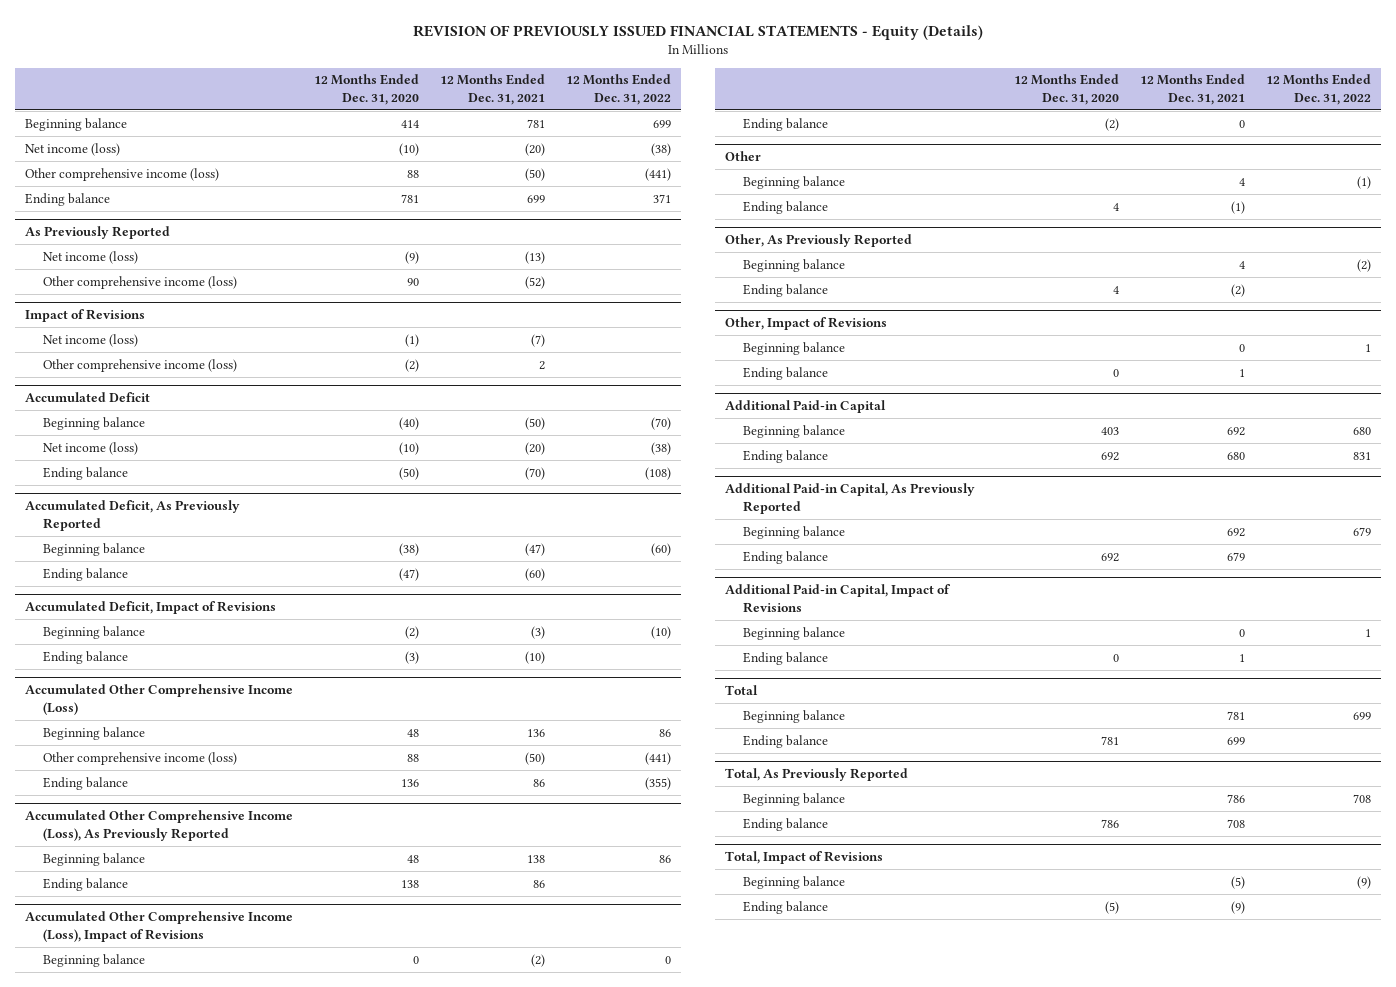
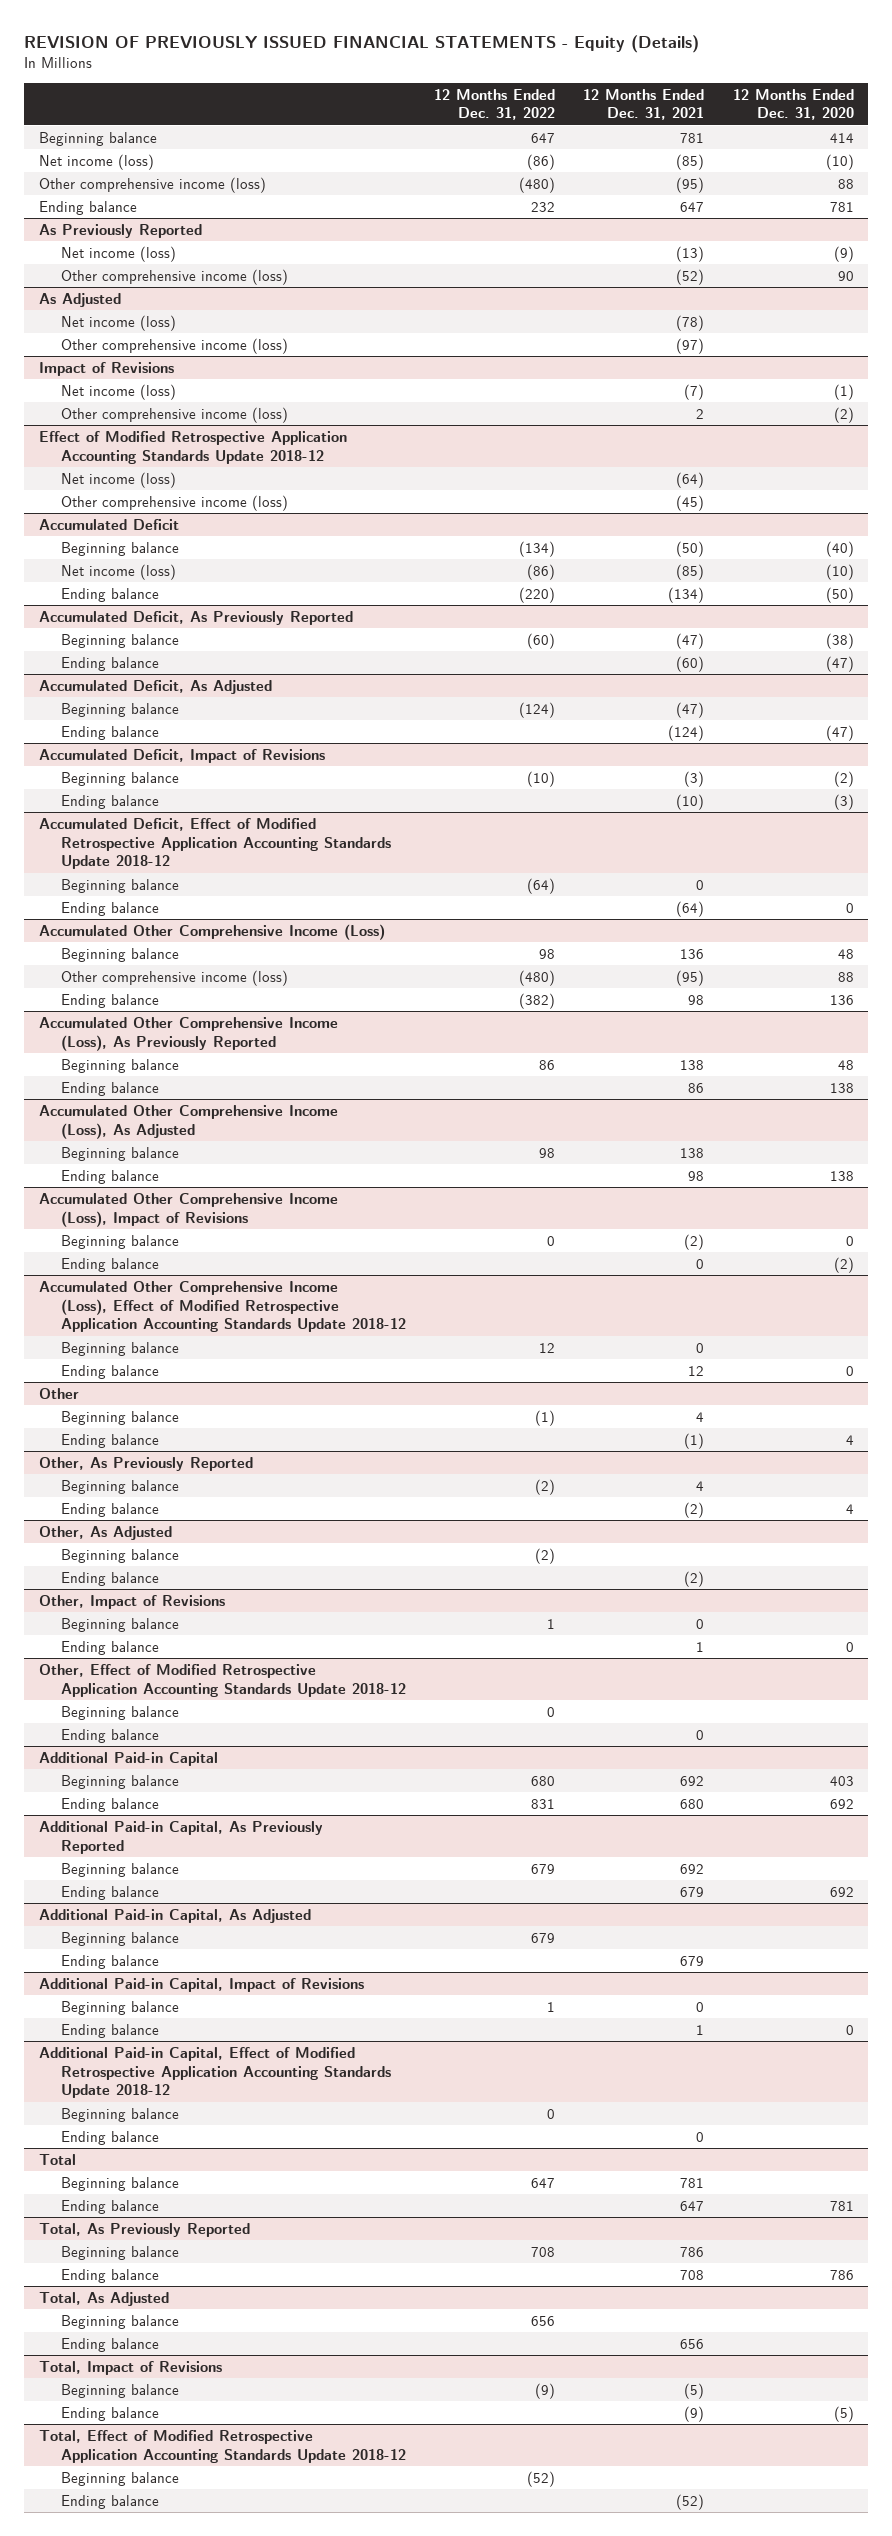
[652,119,671,128] 699 -> [531,132,556,143] 647
[524,142,545,156] (20) -> [676,153,705,170] (85)
[650,142,671,156] (38) -> [527,153,556,170] (86)
[524,167,545,181] (50) -> [676,176,705,193] (95)
[644,167,671,181] (441) -> [519,176,556,193] (480)
[526,194,545,203] 699 -> [680,201,705,212] 647
[652,193,671,203] 371 -> [531,201,556,212] 232
none -> [38,292,121,307] As Adjusted
none -> [60,314,176,331] Net income (loss)
none -> [60,337,288,354] Other comprehensive income (loss)
none -> [38,430,347,464] Effect of Modified Retrospective Application Accounting Standards Update 2018-12
none -> [60,471,176,488] Net income (loss)
none -> [60,494,288,511] Other comprehensive income (loss)
[650,416,671,430] (70) -> [519,540,556,557] (134)
[524,441,545,455] (20) -> [676,563,705,580] (85)
[650,441,671,455] (38) -> [527,563,556,580] (86)
[524,466,545,480] (70) -> [668,586,705,603] (134)
[644,466,671,480] (108) -> [519,586,556,603] (220)
none -> [38,679,272,694] Accumulated Deficit, As Adjusted
none -> [60,702,179,717] Beginning balance
none -> [60,725,159,740] Ending balance
none -> [38,817,391,870] Accumulated Deficit, Effect of Modified Retrospective Application Accounting Standards Update 2018-12
none -> [60,878,179,893] Beginning balance
none -> [60,901,159,916] Ending balance
[658,728,671,737] 86 -> [539,948,556,959] 98
[524,751,545,765] (50) -> [676,969,705,986] (95)
[644,751,671,765] (441) -> [519,969,556,986] (480)
[532,778,545,787] 86 -> [688,994,705,1005] 98
[644,776,671,790] (355) -> [519,992,556,1009] (382)
none -> [38,1104,338,1139] Accumulated Other Comprehensive Income (Loss), As Adjusted
none -> [60,1146,179,1161] Beginning balance
none -> [60,1169,159,1184] Ending balance
none -> [38,1280,406,1333] Accumulated Other Comprehensive Income (Loss), Effect of Modified Retrospective Application Accounting Standards Update 2018-12
none -> [60,1341,179,1356] Beginning balance
none -> [60,1364,159,1379] Ending balance
none -> [38,1525,172,1540] Other, As Adjusted
none -> [60,1548,179,1563] Beginning balance
none -> [60,1571,159,1586] Ending balance
none -> [38,1663,406,1697] Other, Effect of Modified Retrospective Application Accounting Standards Update 2018-12
none -> [60,1705,179,1720] Beginning balance
none -> [60,1728,159,1743] Ending balance
none -> [38,1908,311,1923] Additional Paid-in Capital, As Adjusted
none -> [60,1931,179,1946] Beginning balance
none -> [60,1954,159,1969] Ending balance
none -> [38,2046,391,2099] Additional Paid-in Capital, Effect of Modified Retrospective Application Accounting Standards Update 2018-12
none -> [60,2107,179,2122] Beginning balance
none -> [60,2130,159,2145] Ending balance
[1353,711,1372,720] 699 -> [531,2177,556,2188] 647
[1227,736,1246,745] 699 -> [680,2200,705,2211] 647
none -> [38,2291,169,2306] Total, As Adjusted
none -> [60,2314,179,2329] Beginning balance
none -> [60,2337,159,2352] Ending balance
none -> [38,2429,406,2463] Total, Effect of Modified Retrospective Application Accounting Standards Update 2018-12
none -> [60,2471,179,2486] Beginning balance
none -> [60,2494,159,2509] Ending balance

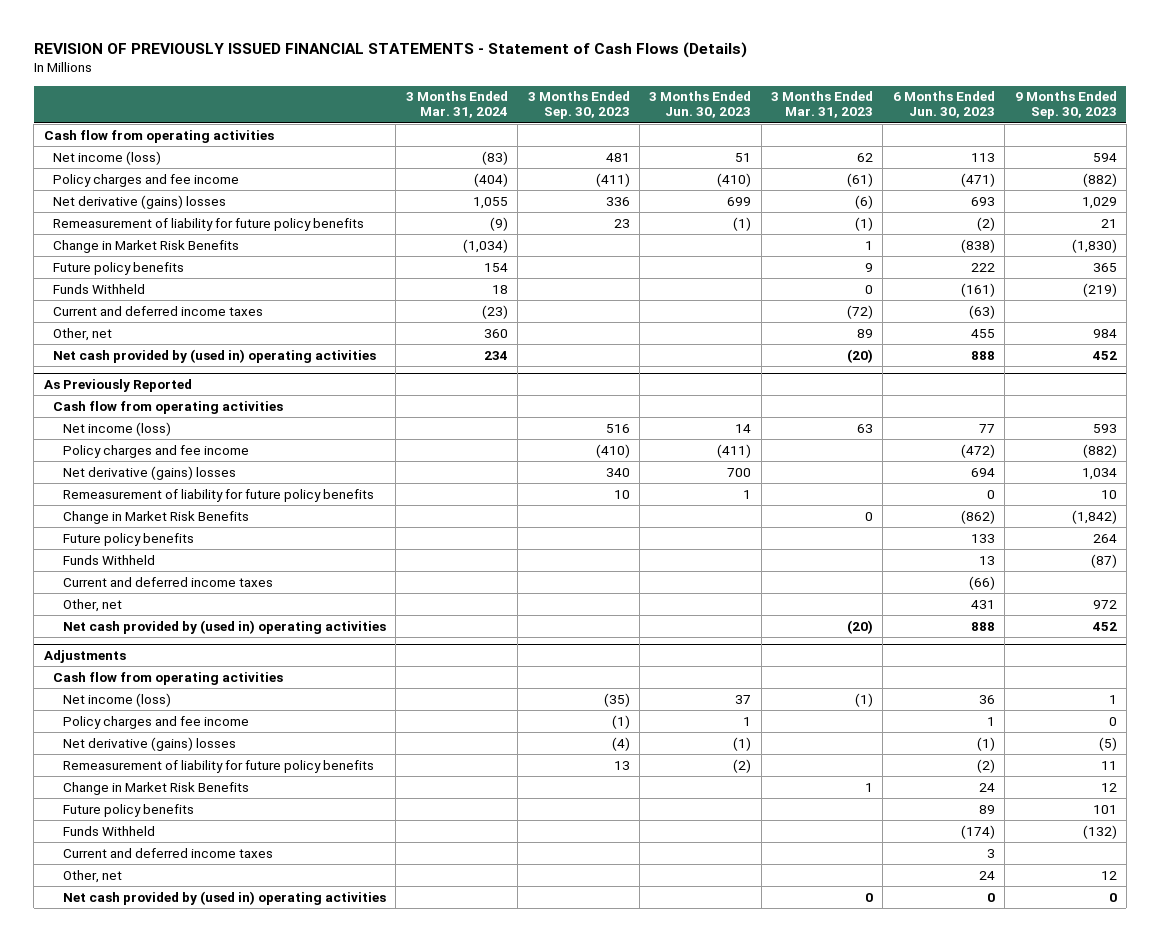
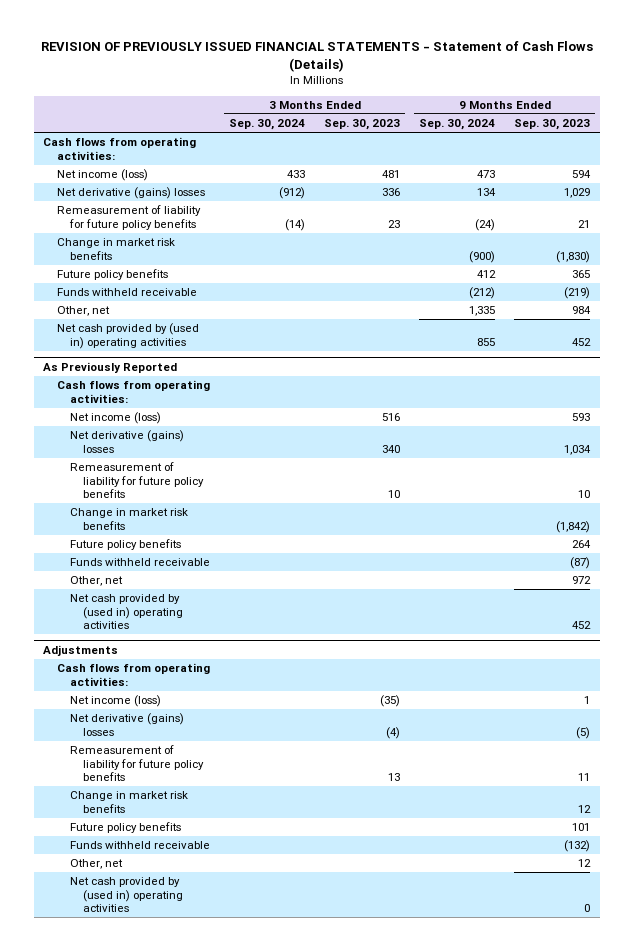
[405,91,508,119] 3 Months Ended Mar. 31, 2024 -> none
[649,91,752,119] 3 Months Ended Jun. 30, 2023 -> none
[771,91,874,119] 3 Months Ended Mar. 31, 2023 -> none
[892,91,995,119] 6 Months Ended Jun. 30, 2023 -> none
none -> [229,118,306,130] Sep. 30, 2024
none -> [419,118,496,130] Sep. 30, 2024
[43,129,274,143] Cash flow from operating activities -> [43,137,197,160] Cash flows from operating activities:
[53,173,240,187] Policy charges and fee income -> none
[53,239,240,253] Change in Market Risk Benefits -> [56,238,175,260] Change in market risk benefits
[53,305,264,316] Current and deferred income taxes -> none
[53,283,146,294] Funds Withheld -> [56,288,197,297] Funds withheld receivable
[53,400,284,414] Cash flow from operating activities -> [56,380,210,403] Cash flows from operating activities:
[63,444,250,458] Policy charges and fee income -> none
[63,510,250,524] Change in Market Risk Benefits -> [70,508,189,530] Change in market risk benefits
[63,576,274,587] Current and deferred income taxes -> none
[63,554,156,565] Funds Withheld -> [70,558,211,567] Funds withheld receivable
[53,671,284,685] Cash flow from operating activities -> [56,663,210,686] Cash flows from operating activities:
[63,715,250,729] Policy charges and fee income -> none
[63,781,250,795] Change in Market Risk Benefits -> [70,791,189,813] Change in market risk benefits
[63,847,274,858] Current and deferred income taxes -> none
[63,825,156,836] Funds Withheld -> [70,841,211,850] Funds withheld receivable

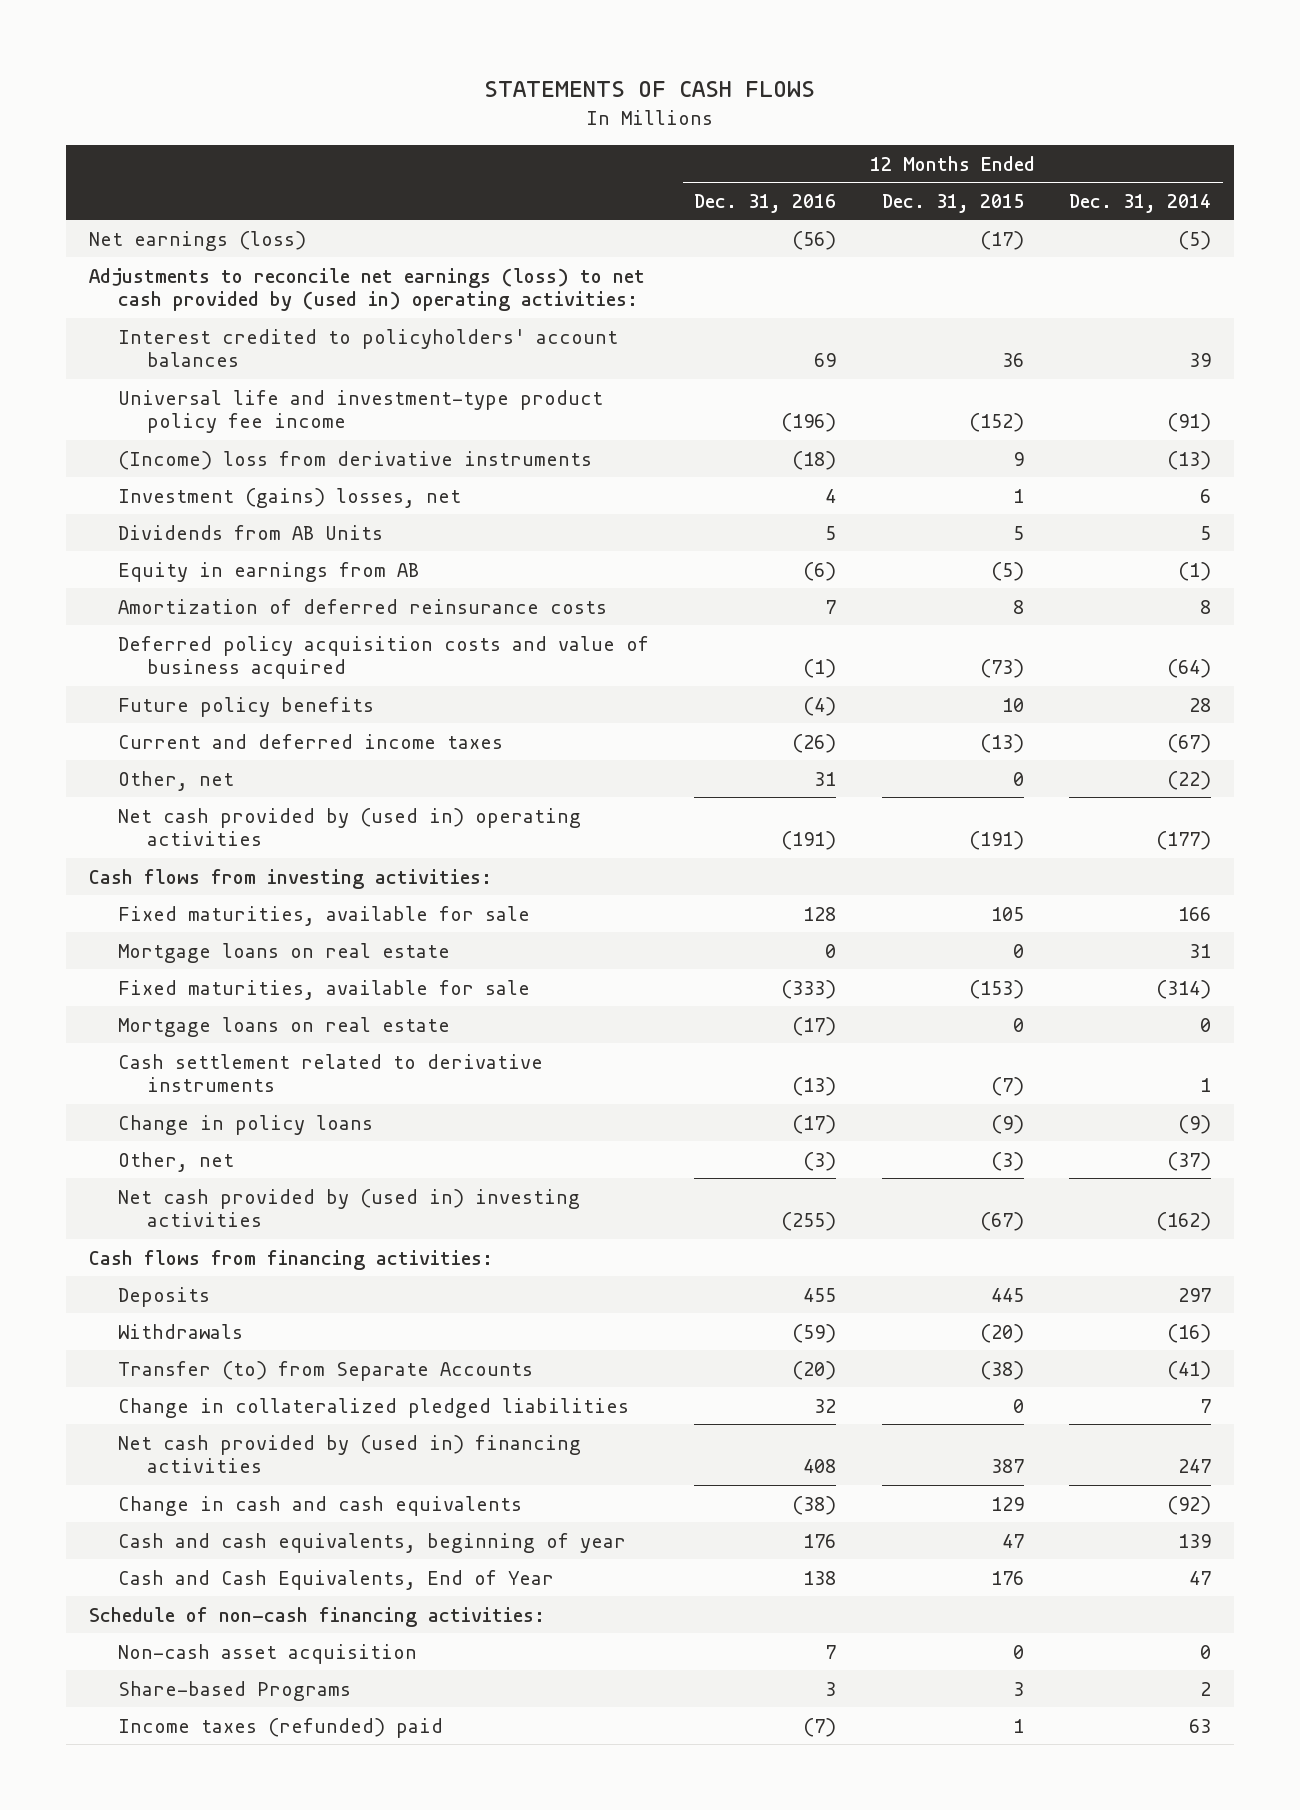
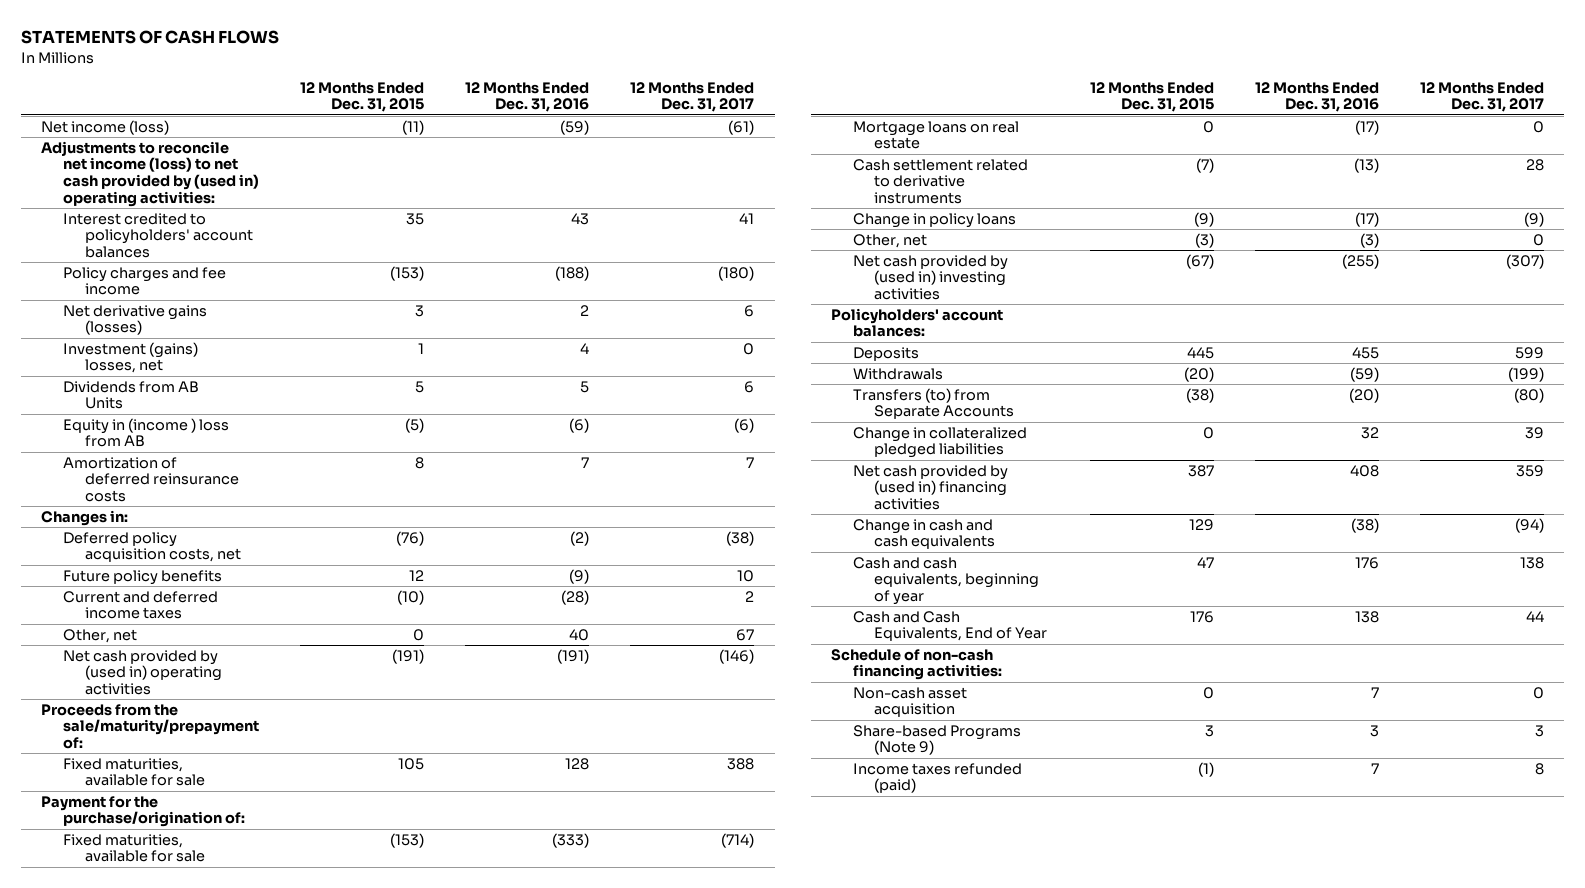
[1069,193,1212,213] Dec. 31, 2014 -> none
none -> [630,81,755,113] 12 Months Ended Dec. 31, 2017
[88,230,306,251] Net earnings (loss) -> [41,119,170,135] Net income (loss)
[792,230,837,250] (56) -> [560,119,590,135] (59)
[979,230,1024,250] (17) -> [402,119,425,135] (11)
[88,267,645,311] Adjustments to reconcile net earnings (loss) to net cash provided by (used in) operating activities: -> [41,140,260,207] Adjustments to reconcile net income (loss) to net cash provided by (used in) operating activities:
[814,352,837,367] 69 -> [571,212,590,225] 43
[1001,352,1024,367] 36 -> [406,212,425,225] 35
[117,389,603,433] Universal life and investment-type product policy fee income -> [63,266,227,296] Policy charges and fee income
[781,412,837,432] (196) -> [555,265,590,281] (188)
[968,412,1024,432] (152) -> [390,265,425,281] (153)
[117,450,592,470] (Income) loss from derivative instruments -> [63,304,208,336] Net derivative gains (losses)
[792,450,837,470] (18) -> [580,304,590,316] 2
[1012,451,1024,466] 9 -> [415,304,425,317] 3
[117,561,419,582] Equity in earnings from AB -> [63,417,230,448] Equity in (income ) loss from AB
[117,635,649,679] Deferred policy acquisition costs and value of business acquired -> none
none -> [41,509,129,526] Changes in:
none -> [63,531,241,563] Deferred policy acquisition costs, net
[803,696,837,716] (4) -> [569,568,590,584] (9)
[1001,697,1024,712] 10 -> [409,569,425,581] 12
[792,733,837,753] (26) -> [561,589,590,605] (28)
[979,733,1024,753] (13) -> [397,589,425,605] (10)
[814,771,837,786] 31 -> [569,628,590,641] 40
[88,868,492,889] Cash flows from investing activities: -> none
none -> [41,703,260,749] Proceeds from the sale/maturity/prepayment of:
[117,942,450,963] Mortgage loans on real estate -> none
none -> [41,795,246,828] Payment for the purchase/origination of:
[88,1249,493,1270] Cash flows from financing activities: -> none
none -> [831,307,1004,338] Policyholders' account balances:
[117,1360,533,1381] Transfer (to) from Separate Accounts -> [852,387,1015,420] Transfers (to) from Separate Accounts
[117,1680,351,1701] Share-based Programs -> [852,724,1021,756] Share-based Programs (Note 9)
[117,1717,443,1738] Income taxes (refunded) paid -> [852,762,1022,794] Income taxes refunded (paid)
[803,1717,837,1737] (7) -> [1370,762,1379,774] 7
[1012,1718,1024,1733] 1 -> [1197,761,1214,777] (1)

